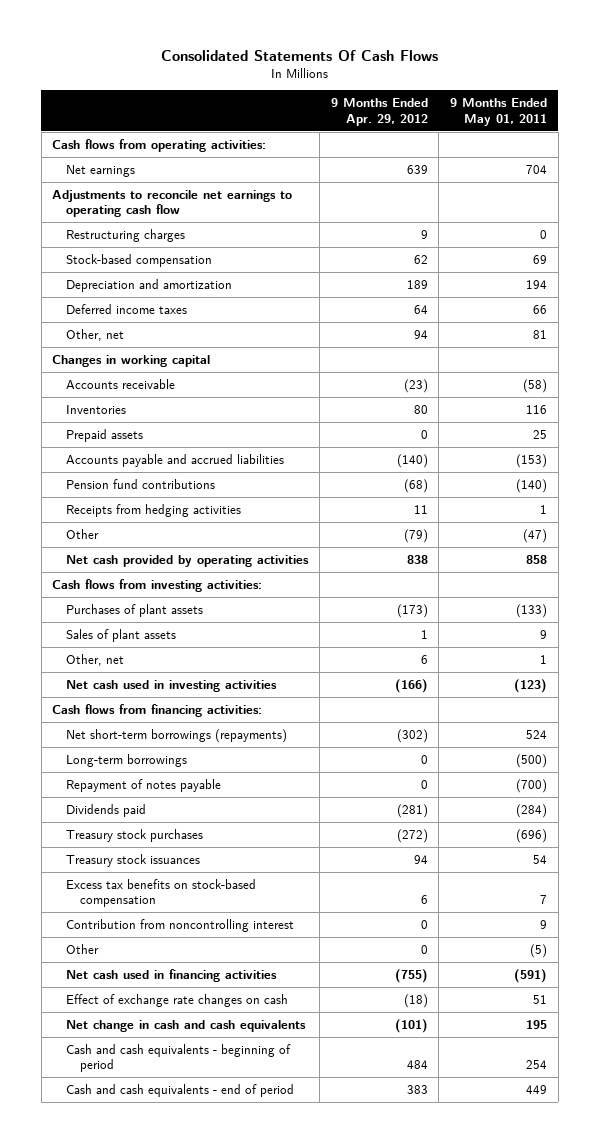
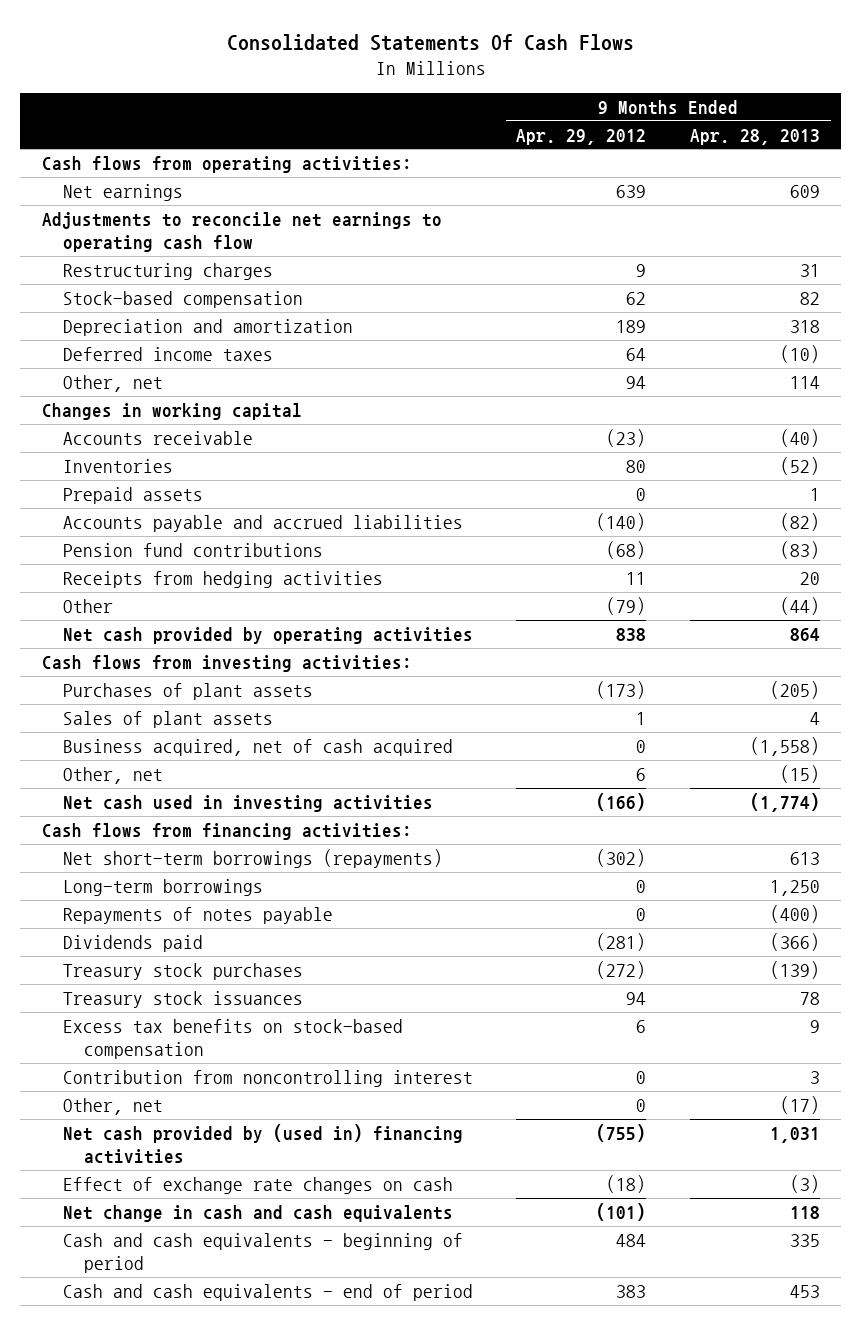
[449,98,547,126] 9 Months Ended May 01, 2011 -> none
none -> [689,128,820,145] Apr. 28, 2013
none -> [62,738,453,756] Business acquired, net of cash acquired
[66,778,222,792] Repayment of notes payable -> [62,906,333,924] Repayments of notes payable
[66,943,100,954] Other -> [62,1097,163,1115] Other, net
[66,968,278,982] Net cash used in financing activities -> [62,1123,463,1165] Net cash provided by (used in) financing activities

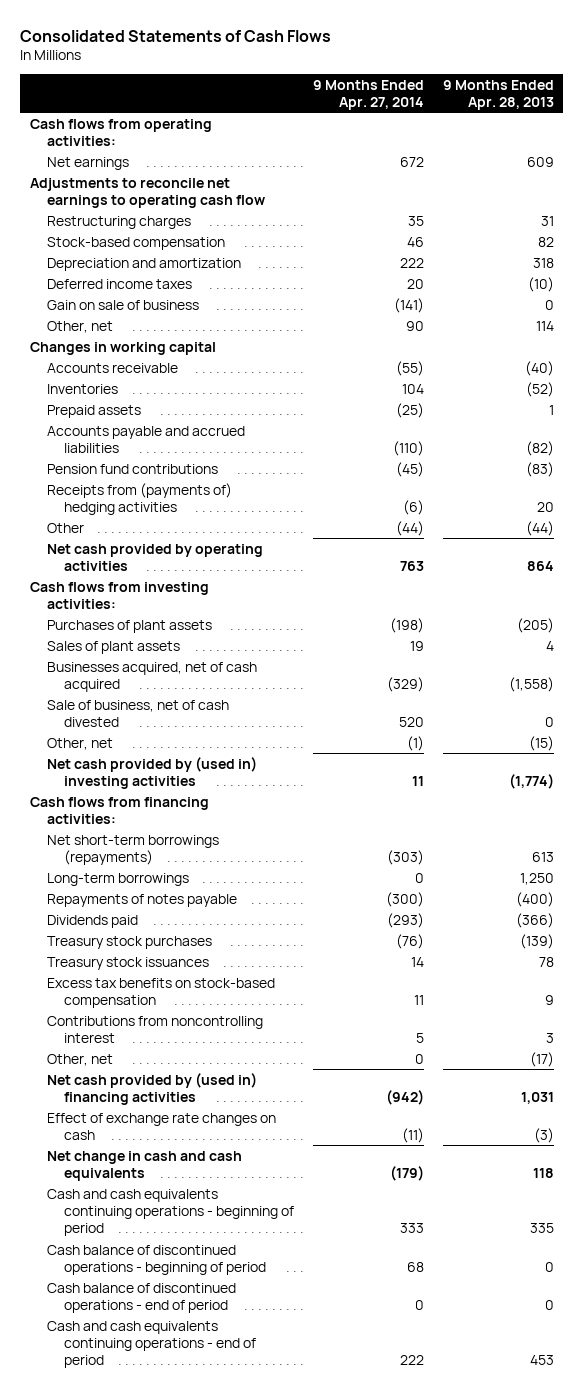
[226,34,634,52] Consolidated Statements Of Cash Flows -> [20,29,332,42] Consolidated Statements of Cash Flows
[516,128,647,145] Apr. 29, 2012 -> none
none -> [313,79,425,110] 9 Months Ended Apr. 27, 2014
none -> [46,299,199,310] Gain on sale of business
[62,570,383,588] Receipts from hedging activities -> [46,482,232,515] Receipts from (payments of) hedging activities
[62,738,453,756] Business acquired, net of cash acquired -> [46,661,257,692] Businesses acquired, net of cash acquired
none -> [46,699,229,727] Sale of business, net of cash divested
[62,794,433,812] Net cash used in investing activities -> [46,756,257,789] Net cash provided by (used in) investing activities
[62,1069,473,1087] Contribution from noncontrolling interest -> [46,1015,263,1043] Contributions from noncontrolling interest
[62,1232,463,1274] Cash and cash equivalents - beginning of period -> [46,1188,295,1237] Cash and cash equivalents continuing operations - beginning of period
none -> [46,1244,267,1275] Cash balance of discontinued operations - beginning of period
none -> [46,1282,236,1313] Cash balance of discontinued operations - end of period
[62,1283,473,1301] Cash and cash equivalents - end of period -> [46,1320,257,1369] Cash and cash equivalents continuing operations - end of period

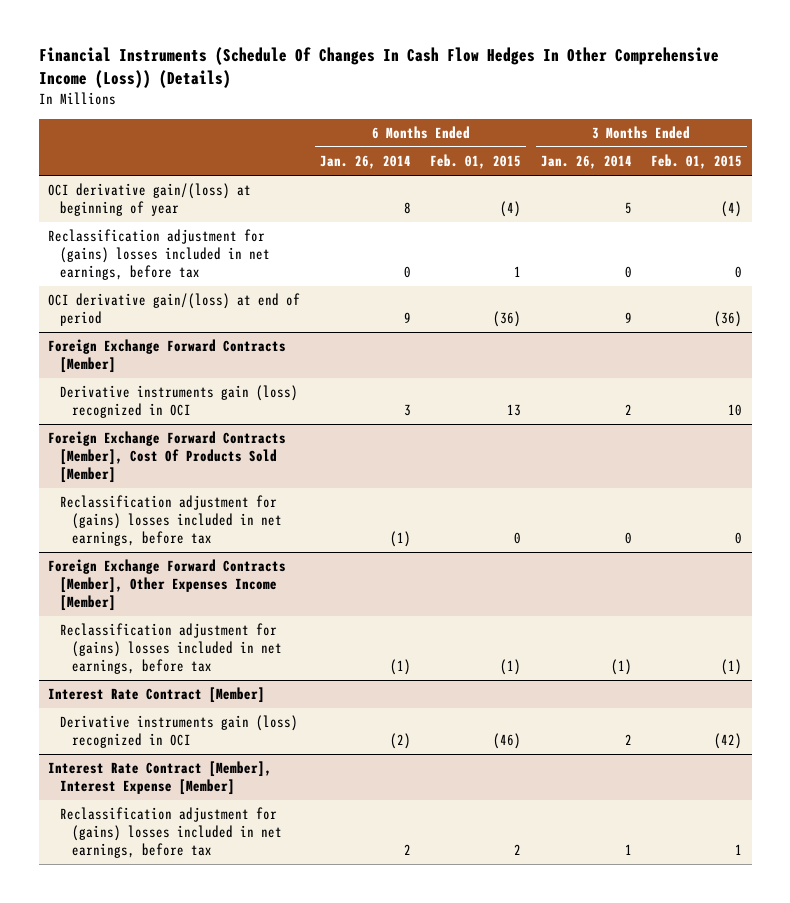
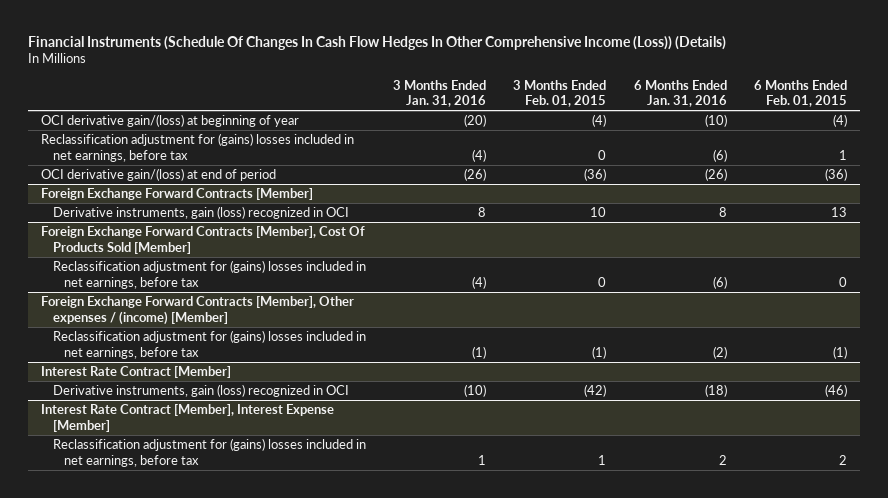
[319,155,411,170] Jan. 26, 2014 -> none
[540,155,632,170] Jan. 26, 2014 -> none
none -> [393,79,487,108] 3 Months Ended Jan. 31, 2016
none -> [633,79,727,108] 6 Months Ended Jan. 31, 2016
[60,385,299,419] Derivative instruments gain (loss) recognized in OCI -> [52,205,349,219] Derivative instruments, gain (loss) recognized in OCI
[48,559,287,612] Foreign Exchange Forward Contracts [Member], Other Expenses Income [Member] -> [41,295,355,325] Foreign Exchange Forward Contracts [Member], Other expenses / (income) [Member]
[60,715,299,749] Derivative instruments gain (loss) recognized in OCI -> [52,383,349,397] Derivative instruments, gain (loss) recognized in OCI

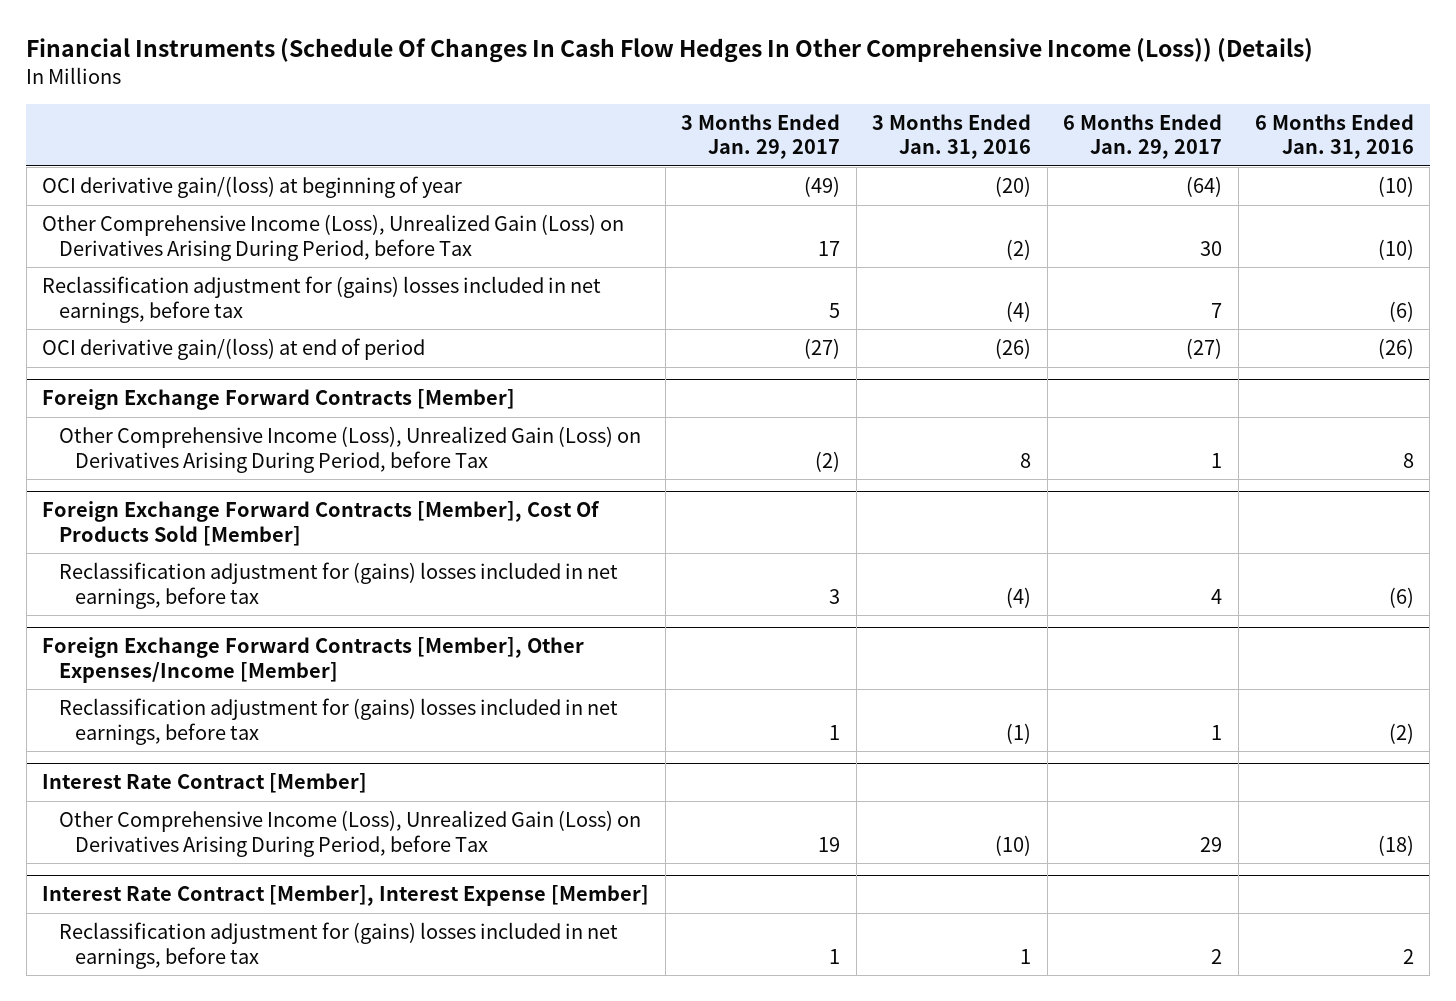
[513,79,607,108] 3 Months Ended Feb. 01, 2015 -> none
[753,79,847,108] 6 Months Ended Feb. 01, 2015 -> none
none -> [681,113,841,160] 3 Months Ended Jan. 29, 2017
none -> [1063,113,1223,160] 6 Months Ended Jan. 29, 2017
none -> [42,214,625,261] Other Comprehensive Income (Loss), Unrealized Gain (Loss) on Derivatives Arising During Period, before Tax
[52,205,349,219] Derivative instruments, gain (loss) recognized in OCI -> none
none -> [58,426,641,473] Other Comprehensive Income (Loss), Unrealized Gain (Loss) on Derivatives Arising During Period, before Tax
[41,295,355,325] Foreign Exchange Forward Contracts [Member], Other expenses / (income) [Member] -> [42,637,585,683] Foreign Exchange Forward Contracts [Member], Other Expenses/Income [Member]
[52,383,349,397] Derivative instruments, gain (loss) recognized in OCI -> [58,810,641,857] Other Comprehensive Income (Loss), Unrealized Gain (Loss) on Derivatives Arising During Period, before Tax

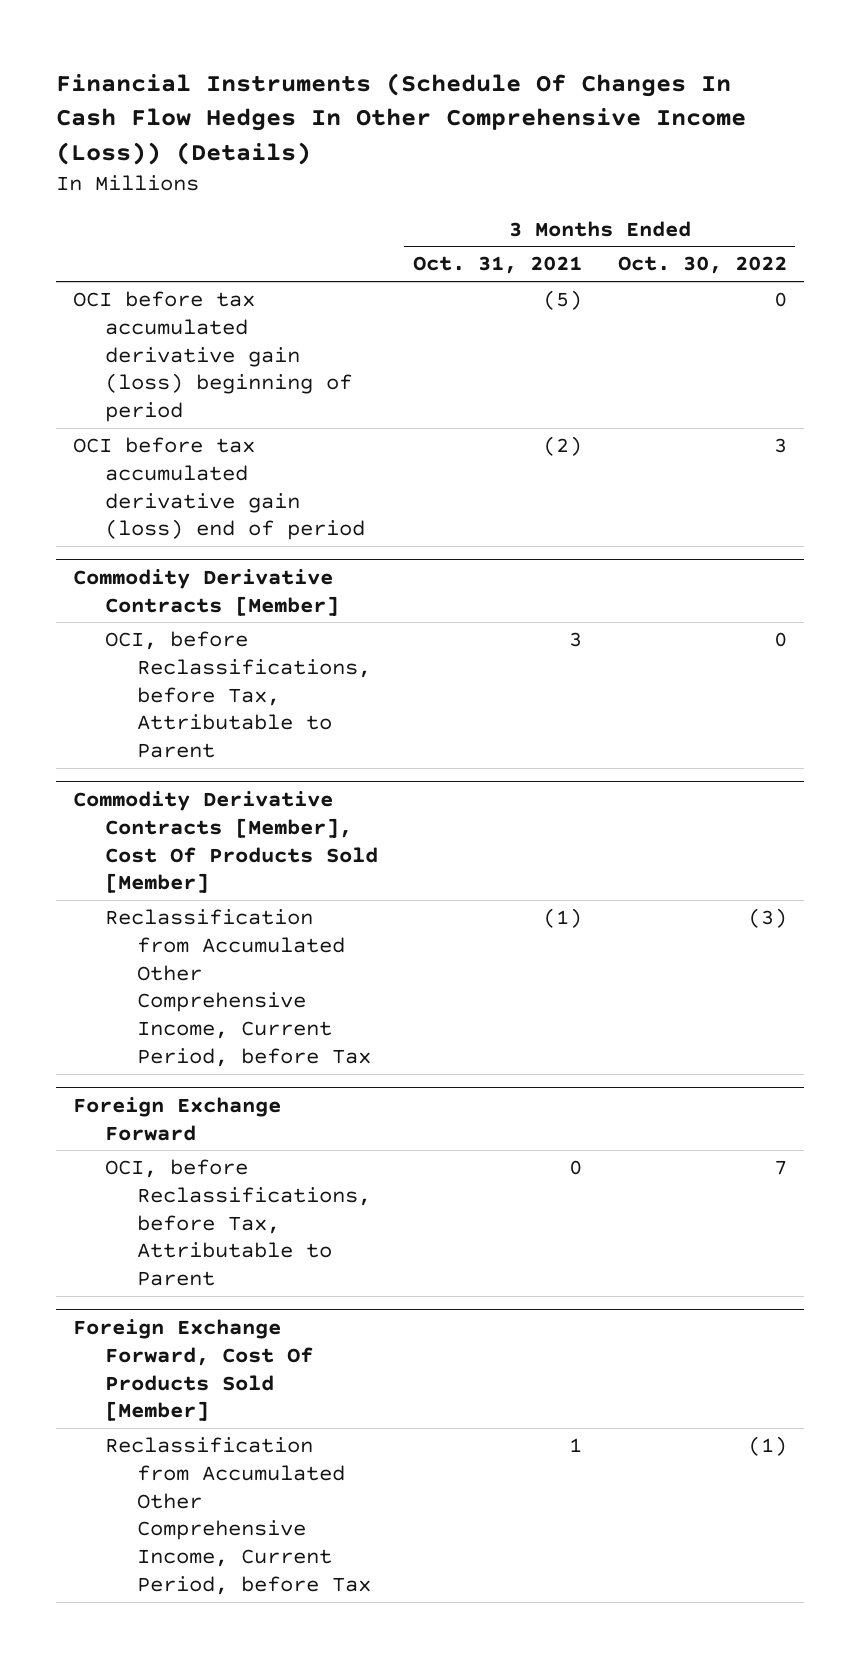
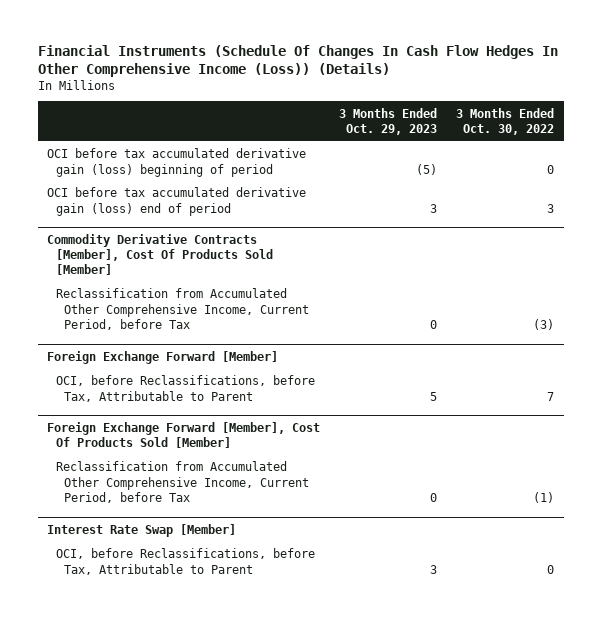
[413,256,583,275] Oct. 31, 2021 -> none
none -> [339,107,438,135] 3 Months Ended Oct. 29, 2023
[73,568,340,616] Commodity Derivative Contracts [Member] -> none
[105,630,371,759] OCI, before Reclassifications, before Tax, Attributable to Parent -> none
[73,1096,282,1141] Foreign Exchange Forward -> [47,350,279,364] Foreign Exchange Forward [Member]
[73,1318,314,1422] Foreign Exchange Forward, Cost Of Products Sold [Member] -> [47,421,321,449] Foreign Exchange Forward [Member], Cost Of Products Sold [Member]
none -> [47,523,237,537] Interest Rate Swap [Member]
none -> [55,548,315,575] OCI, before Reclassifications, before Tax, Attributable to Parent

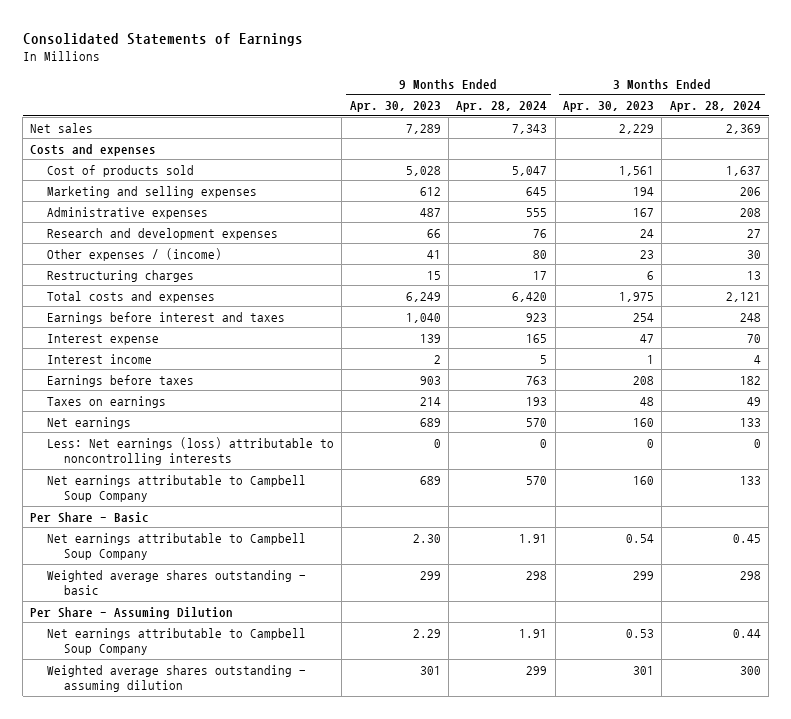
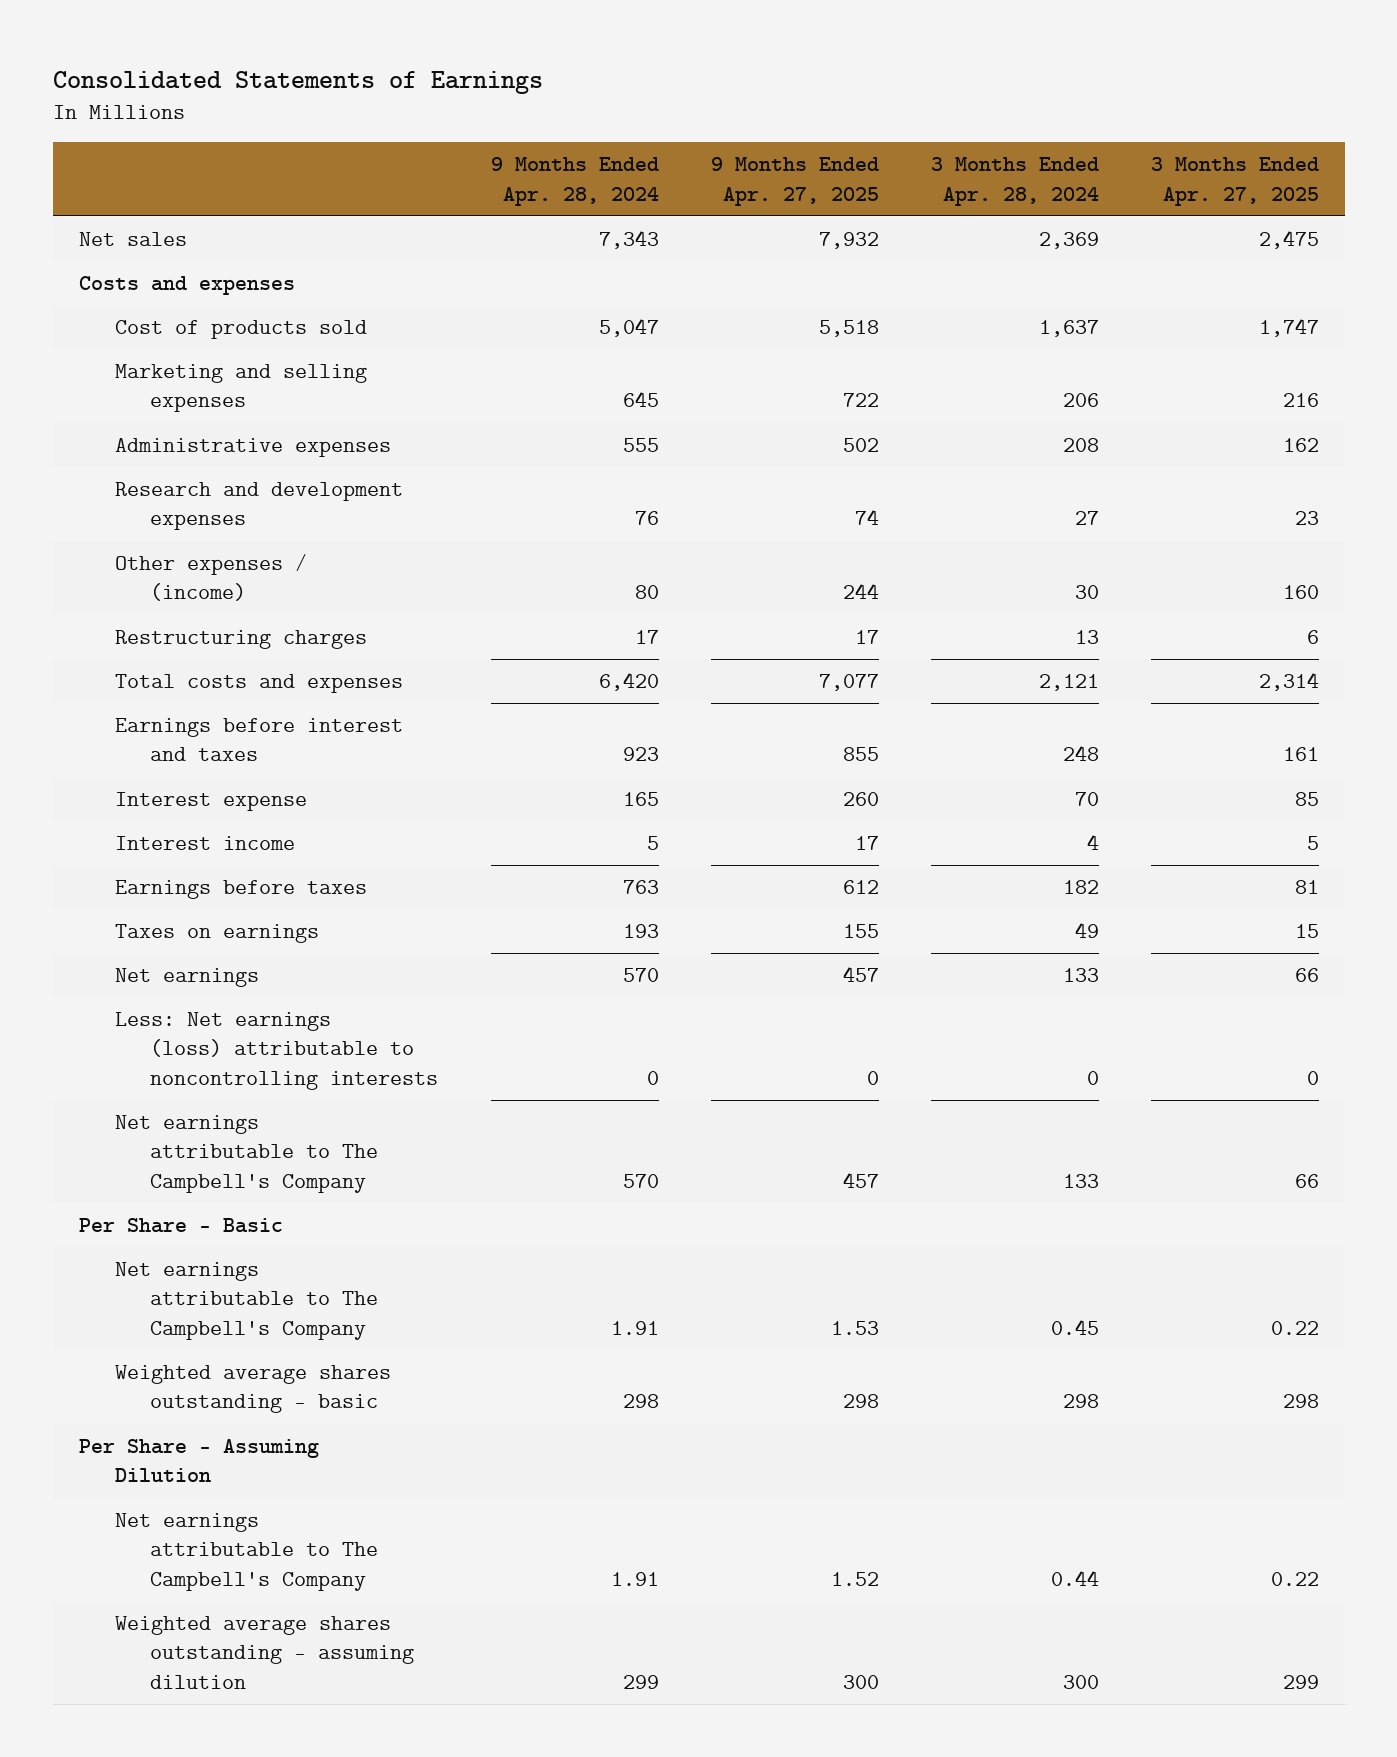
[349,101,441,113] Apr. 30, 2023 -> none
[563,101,655,113] Apr. 30, 2023 -> none
none -> [710,157,879,206] 9 Months Ended Apr. 27, 2025
none -> [1150,157,1319,206] 3 Months Ended Apr. 27, 2025
[46,474,306,503] Net earnings attributable to Campbell Soup Company -> [114,1115,379,1193] Net earnings attributable to The Campbell's Company
[46,532,306,561] Net earnings attributable to Campbell Soup Company -> [114,1262,379,1340] Net earnings attributable to The Campbell's Company
[46,627,306,656] Net earnings attributable to Campbell Soup Company -> [114,1513,379,1591] Net earnings attributable to The Campbell's Company

